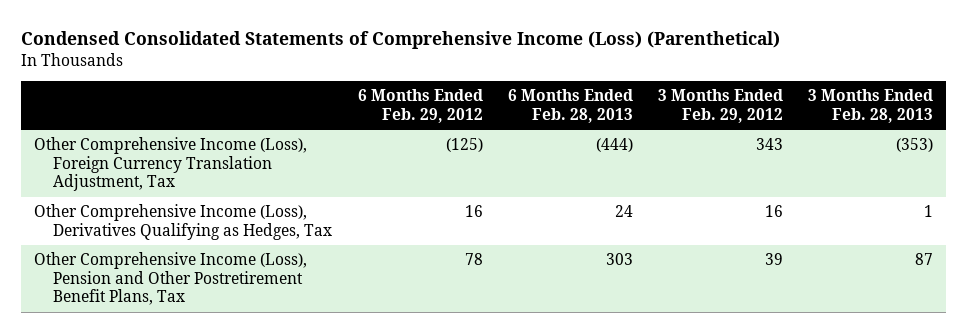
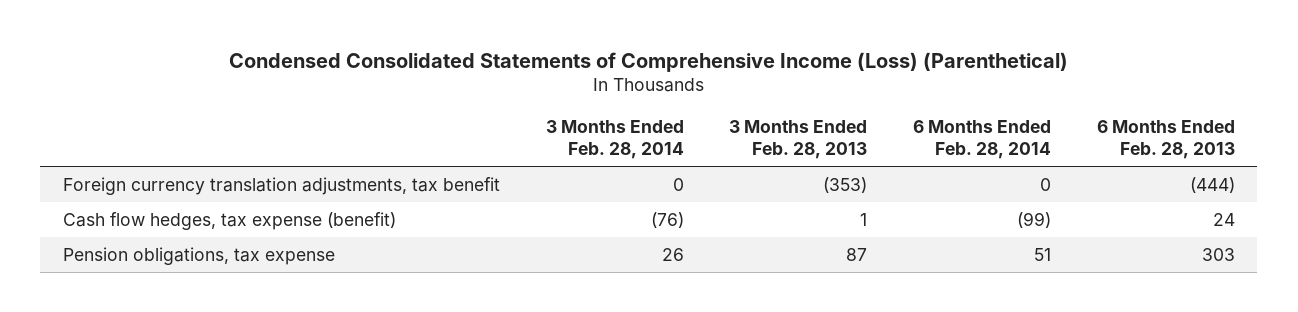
[357,89,483,123] 6 Months Ended Feb. 29, 2012 -> none
[658,89,784,123] 3 Months Ended Feb. 29, 2012 -> none
none -> [545,119,684,160] 3 Months Ended Feb. 28, 2014
none -> [913,119,1052,160] 6 Months Ended Feb. 28, 2014
[33,137,307,192] Other Comprehensive Income (Loss), Foreign Currency Translation Adjustment, Tax -> [63,176,501,195] Foreign currency translation adjustments, tax benefit
[33,204,333,240] Other Comprehensive Income (Loss), Derivatives Qualifying as Hedges, Tax -> [63,211,397,230] Cash flow hedges, tax expense (benefit)
[33,252,307,306] Other Comprehensive Income (Loss), Pension and Other Postretirement Benefit Plans, Tax -> [63,246,336,265] Pension obligations, tax expense

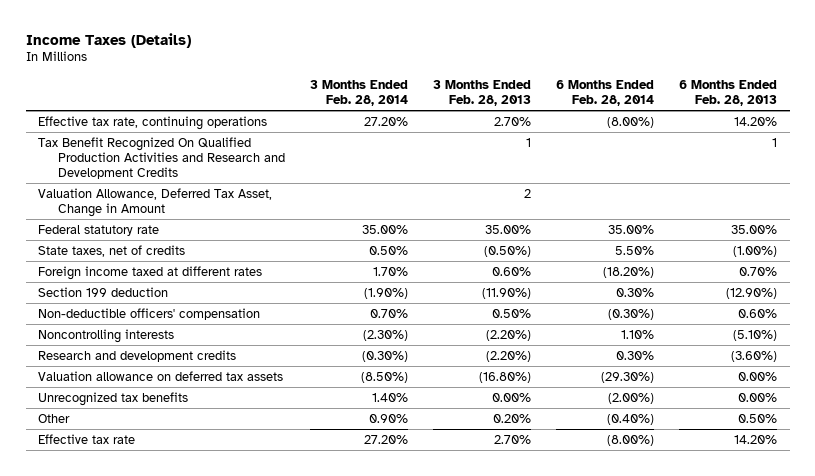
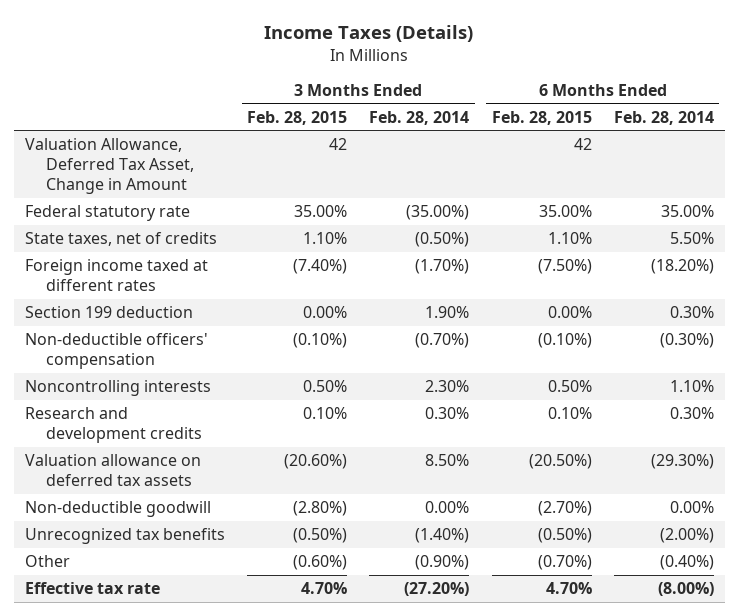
[432,79,531,106] 3 Months Ended Feb. 28, 2013 -> none
[679,79,778,106] 6 Months Ended Feb. 28, 2013 -> none
none -> [247,110,348,125] Feb. 28, 2015
none -> [491,110,592,125] Feb. 28, 2015
[38,115,268,130] Effective tax rate, continuing operations -> none
[38,136,285,179] Tax Benefit Recognized On Qualified Production Activities and Research and Development Credits -> none
[361,224,408,234] 35.00% -> [406,205,470,221] (35.00%)
[368,245,408,255] 0.50% -> [415,232,470,248] (0.50%)
[372,266,408,276] 1.70% -> [415,259,470,275] (1.70%)
[363,287,408,299] (1.90%) -> [425,306,470,319] 1.90%
[369,308,408,318] 0.70% -> [415,333,470,349] (0.70%)
[362,329,408,341] (2.30%) -> [425,380,470,393] 2.30%
[361,350,408,362] (0.30%) -> [425,407,470,420] 0.30%
[360,371,408,383] (8.50%) -> [425,454,470,467] 8.50%
none -> [25,501,212,518] Non-deductible goodwill
[371,392,408,402] 1.40% -> [415,528,470,544] (1.40%)
[368,413,408,423] 0.90% -> [415,555,470,571] (0.90%)
[363,434,408,444] 27.20% -> [404,582,470,597] (27.20%)

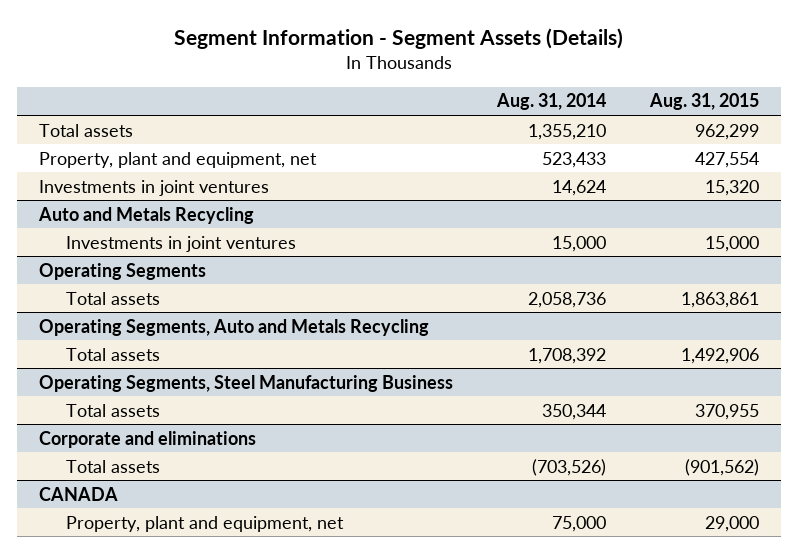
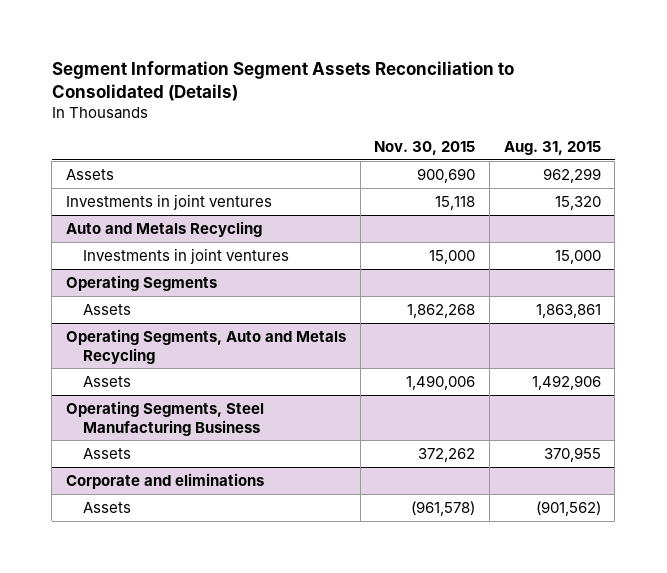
[174,27,624,49] Segment Information - Segment Assets (Details) -> [51,60,514,102] Segment Information Segment Assets Reconciliation to Consolidated (Details)
[496,93,607,111] Aug. 31, 2014 -> none
none -> [374,140,476,155] Nov. 30, 2015
[38,151,317,168] Property, plant and equipment, net -> none
[38,123,133,137] Total assets -> [65,168,114,180] Assets
[65,291,160,305] Total assets -> [82,303,131,315] Assets
[65,347,160,361] Total assets -> [82,375,131,387] Assets
[65,403,160,417] Total assets -> [82,447,131,459] Assets
[38,486,118,501] CANADA -> none
[65,515,344,532] Property, plant and equipment, net -> none
[65,459,160,473] Total assets -> [82,501,131,513] Assets

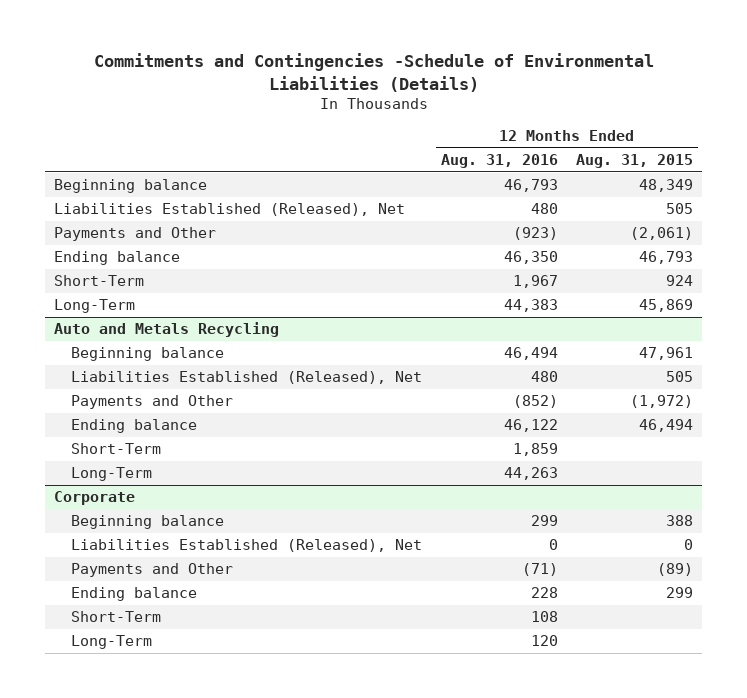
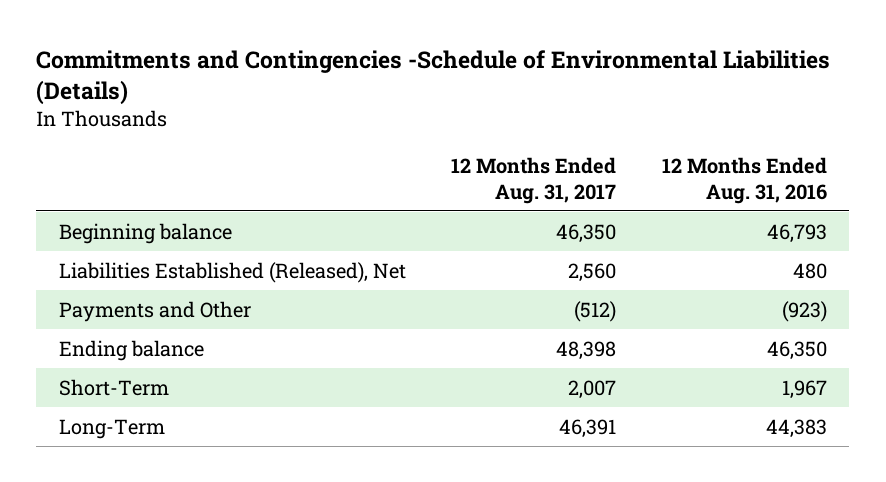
[575,153,693,168] Aug. 31, 2015 -> none
none -> [451,157,617,204] 12 Months Ended Aug. 31, 2017
[54,322,280,338] Auto and Metals Recycling -> none
[71,347,225,362] Beginning balance -> none
[71,371,423,385] Liabilities Established (Released), Net -> none
[71,395,234,410] Payments and Other -> none
[71,419,198,434] Ending balance -> none
[71,443,162,455] Short-Term -> none
[71,467,153,482] Long-Term -> none
[54,491,136,506] Corporate -> none
[71,515,225,530] Beginning balance -> none
[71,539,423,553] Liabilities Established (Released), Net -> none
[71,563,234,578] Payments and Other -> none
[71,587,198,602] Ending balance -> none
[71,611,162,623] Short-Term -> none
[71,635,153,650] Long-Term -> none

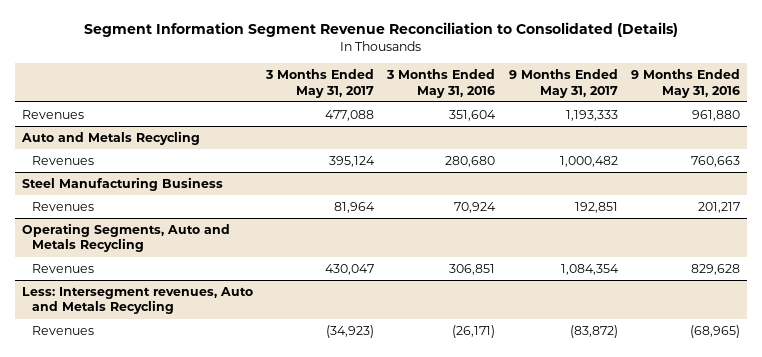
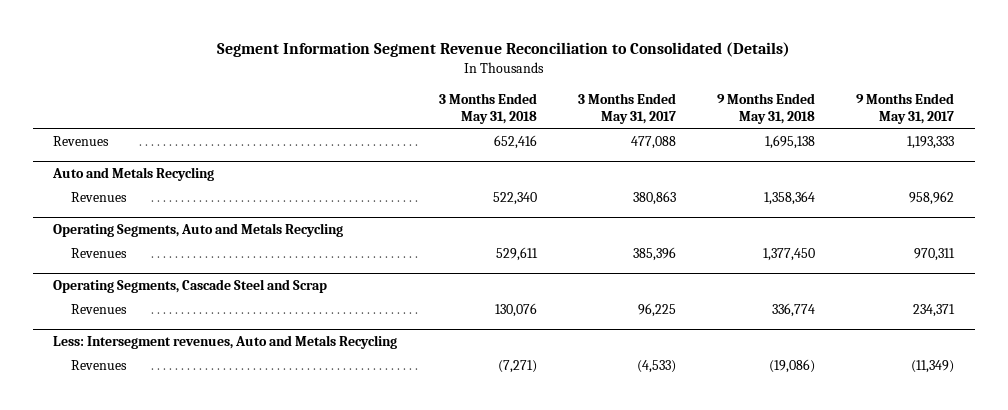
[386,68,496,98] 3 Months Ended May 31, 2016 -> none
[631,68,741,98] 9 Months Ended May 31, 2016 -> none
none -> [438,92,537,125] 3 Months Ended May 31, 2018
none -> [717,92,816,125] 9 Months Ended May 31, 2018
[21,176,223,191] Steel Manufacturing Business -> none
[31,201,94,211] Revenues -> none
[329,155,376,167] 395,124 -> [632,190,676,205] 380,863
[559,155,618,167] 1,000,482 -> [909,190,955,205] 958,962
[325,263,375,275] 430,047 -> [632,246,676,261] 385,396
[560,263,619,275] 1,084,354 -> [914,247,956,261] 970,311
none -> [53,279,328,294] Operating Segments, Cascade Steel and Scrap
none -> [71,303,128,314] Revenues
[326,324,375,338] (34,923) -> [636,359,676,373] (4,533)
[569,324,618,338] (83,872) -> [911,359,955,373] (11,349)

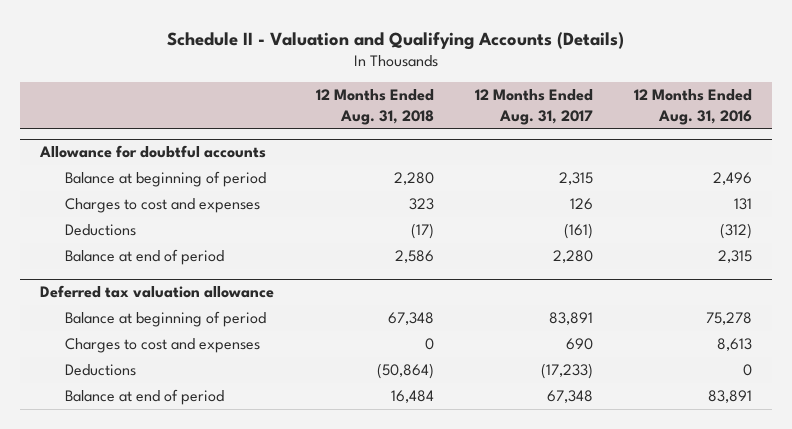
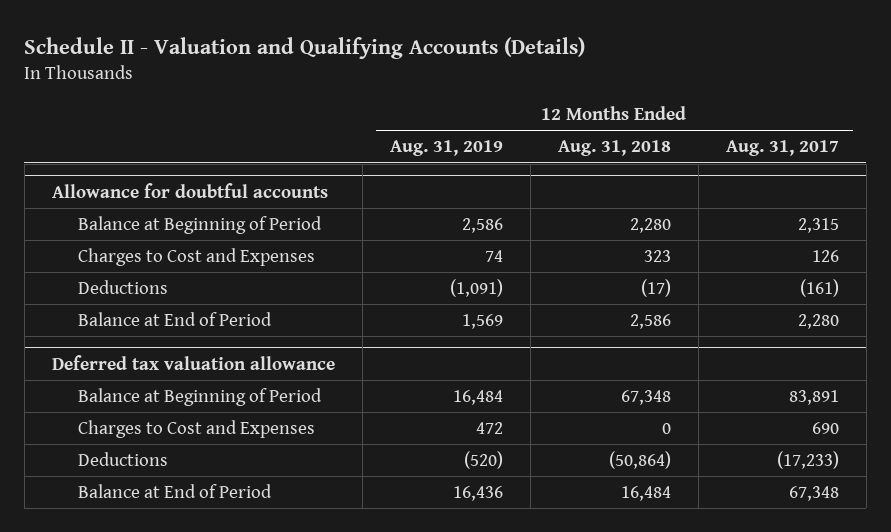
[633,89,752,125] 12 Months Ended Aug. 31, 2016 -> none
none -> [389,140,503,157] Aug. 31, 2019
[64,171,266,188] Balance at beginning of period -> [78,216,323,235] Balance at Beginning of Period
[64,198,260,214] Charges to cost and expenses -> [78,248,316,267] Charges to Cost and Expenses
[64,249,224,266] Balance at end of period -> [78,312,273,327] Balance at End of Period
[64,311,266,328] Balance at beginning of period -> [78,388,323,407] Balance at Beginning of Period
[64,338,260,354] Charges to cost and expenses -> [78,420,316,439] Charges to Cost and Expenses
[64,389,224,406] Balance at end of period -> [78,484,273,499] Balance at End of Period

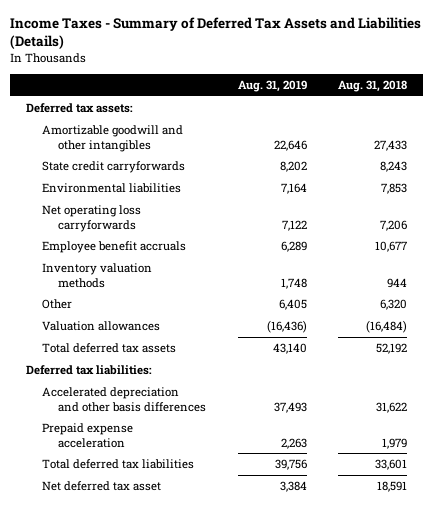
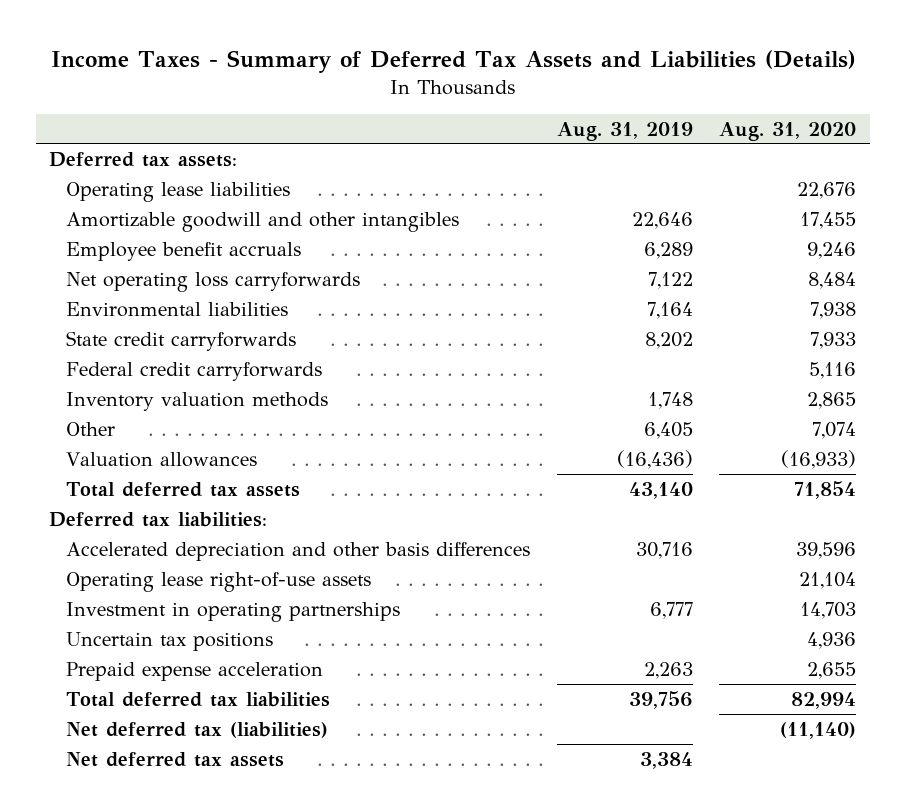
[338,80,408,93] Aug. 31, 2018 -> none
none -> [719,121,857,141] Aug. 31, 2020
none -> [66,181,291,202] Operating lease liabilities
[41,205,141,232] Net operating loss carryforwards -> [66,271,361,292] Net operating loss carryforwards
[41,183,181,194] Environmental liabilities -> [66,301,289,317] Environmental liabilities
[41,161,185,174] State credit carryforwards -> [66,330,297,351] State credit carryforwards
none -> [66,361,323,381] Federal credit carryforwards
[273,401,307,413] 37,493 -> [635,541,693,559] 30,716
none -> [66,571,372,592] Operating lease right-of-use assets
none -> [66,601,401,622] Investment in operating partnerships
none -> [66,631,274,651] Uncertain tax positions
none -> [66,721,329,738] Net deferred tax (liabilities)
[41,481,161,492] Net deferred tax asset -> [66,751,285,767] Net deferred tax assets

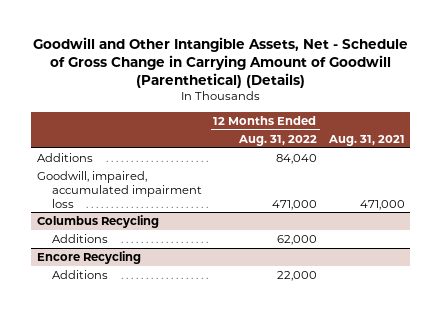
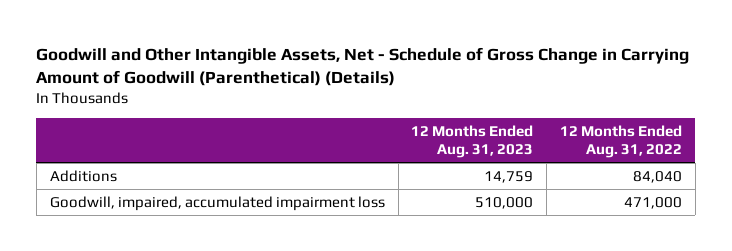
[327,134,405,146] Aug. 31, 2021 -> none
none -> [411,124,534,159] 12 Months Ended Aug. 31, 2023
[36,215,159,229] Columbus Recycling -> none
[51,234,108,244] Additions -> none
[36,251,141,265] Encore Recycling -> none
[51,270,108,280] Additions -> none

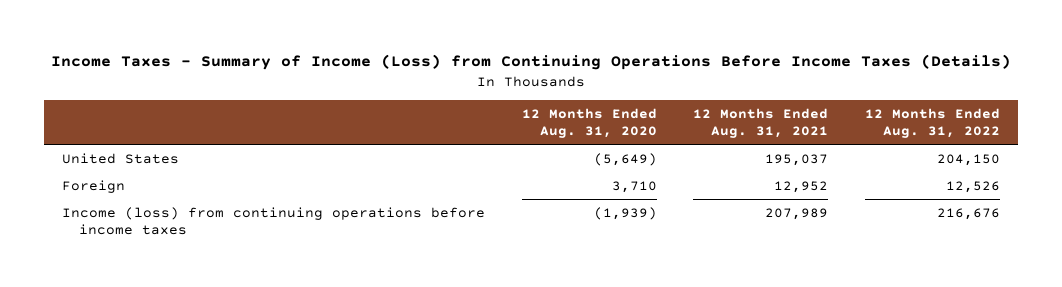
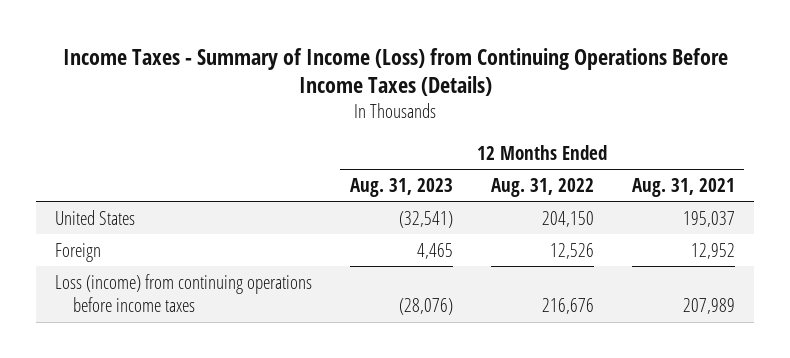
[521,108,657,138] 12 Months Ended Aug. 31, 2020 -> none
none -> [349,177,453,197] Aug. 31, 2023
[62,206,486,235] Income (loss) from continuing operations before income taxes -> [54,273,312,313] Loss (income) from continuing operations before income taxes

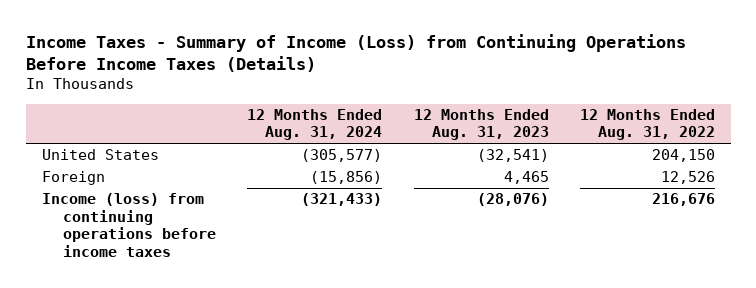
[631,177,735,197] Aug. 31, 2021 -> none
none -> [247,108,383,141] 12 Months Ended Aug. 31, 2024
[54,273,312,313] Loss (income) from continuing operations before income taxes -> [41,193,216,257] Income (loss) from continuing operations before income taxes

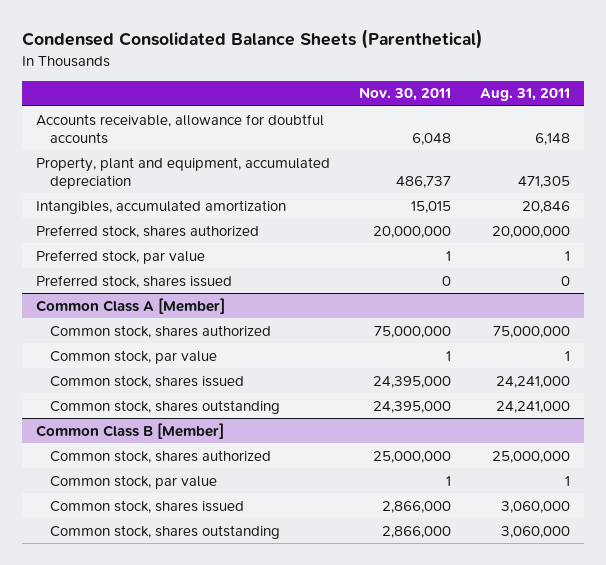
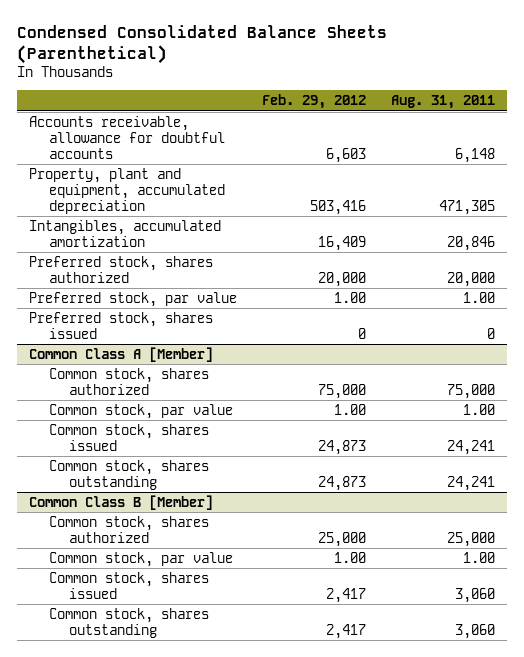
[358,88,451,102] Nov. 30, 2011 -> none
none -> [262,94,367,110] Feb. 29, 2012
[491,225,570,238] 20,000,000 -> [446,271,495,287] 20,000
[564,250,570,261] 1 -> [462,291,495,303] 1.00
[492,325,570,338] 75,000,000 -> [446,383,495,399] 75,000
[564,350,570,361] 1 -> [462,403,495,415] 1.00
[495,375,570,388] 24,241,000 -> [446,439,495,455] 24,241
[495,400,570,413] 24,241,000 -> [446,475,495,491] 24,241
[491,450,570,463] 25,000,000 -> [446,531,495,547] 25,000
[564,475,570,486] 1 -> [462,551,495,563] 1.00
[500,500,570,513] 3,060,000 -> [454,587,495,603] 3,060
[500,525,570,538] 3,060,000 -> [454,623,495,639] 3,060

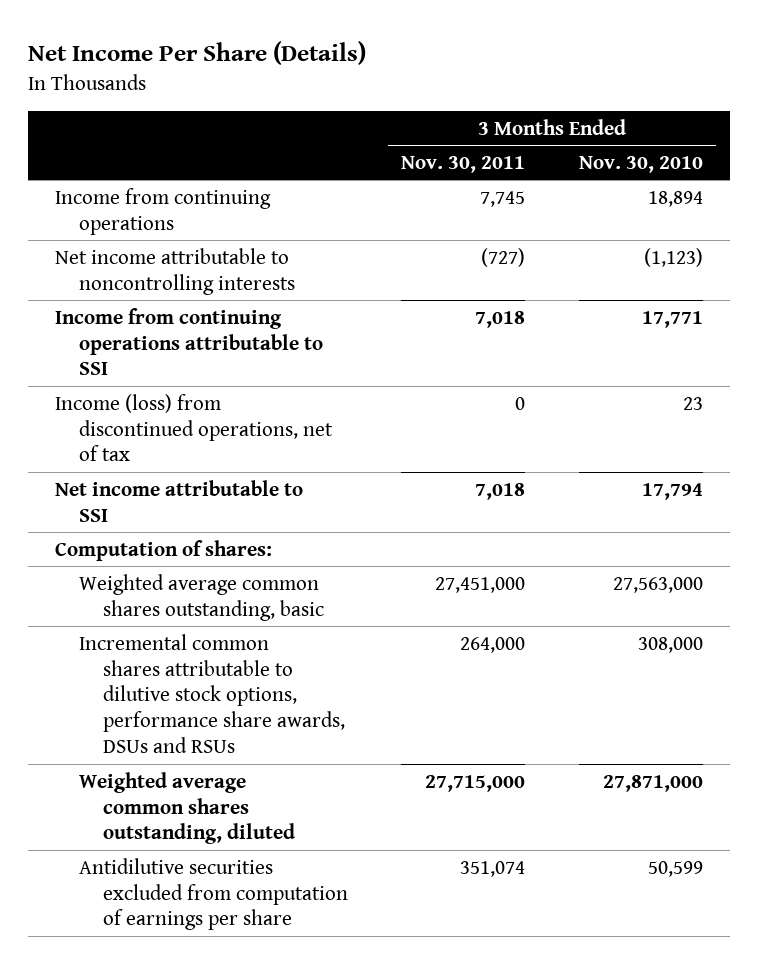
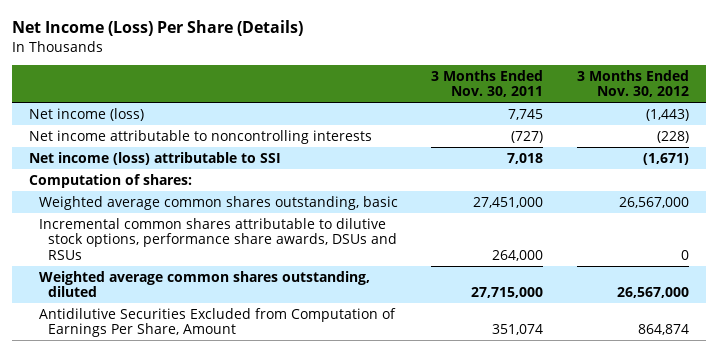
[28,41,367,66] Net Income Per Share (Details) -> [12,20,304,37] Net Income (Loss) Per Share (Details)
[578,155,703,173] Nov. 30, 2010 -> none
none -> [576,69,689,98] 3 Months Ended Nov. 30, 2012
[54,187,271,235] Income from continuing operations -> [29,107,145,121] Net income (loss)
[54,307,323,376] Income from continuing operations attributable to SSI -> none
[54,393,333,462] Income (loss) from discontinued operations, net of tax -> none
[54,479,303,522] Net income attributable to SSI -> [29,151,282,165] Net income (loss) attributable to SSI
[78,857,348,931] Antidilutive securities excluded from computation of earnings per share -> [38,307,396,338] Antidilutive Securities Excluded from Computation of Earnings Per Share, Amount

